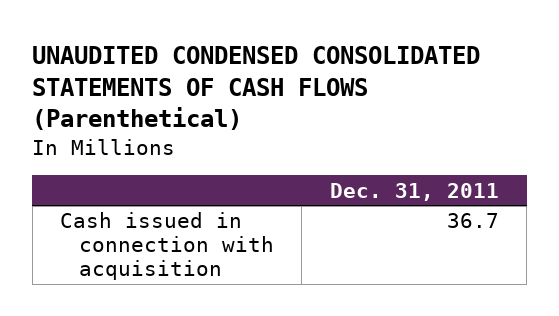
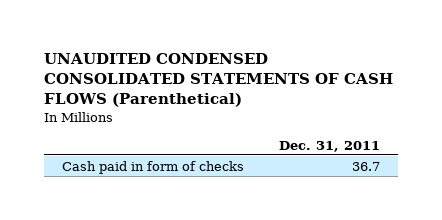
[60,212,274,281] Cash issued in connection with acquisition -> [61,160,244,174] Cash paid in form of checks

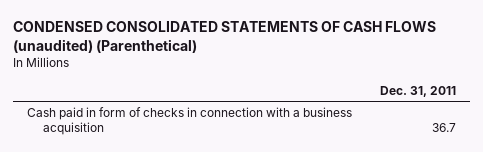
[43,52,393,108] UNAUDITED CONDENSED CONSOLIDATED STATEMENTS OF CASH FLOWS (Parenthetical) -> [13,21,437,54] CONDENSED CONSOLIDATED STATEMENTS OF CASH FLOWS (unaudited) (Parenthetical)
[61,160,244,174] Cash paid in form of checks -> [27,107,353,136] Cash paid in form of checks in connection with a business acquisition

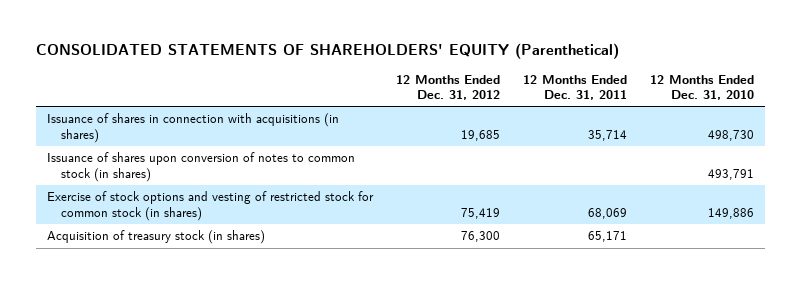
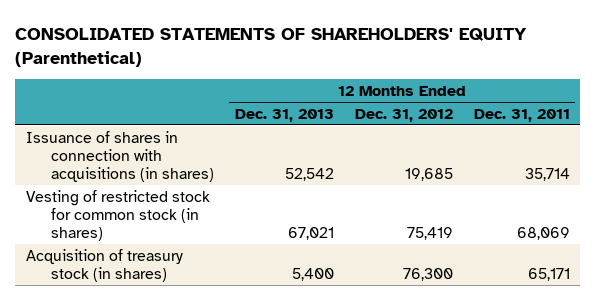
[649,74,754,100] 12 Months Ended Dec. 31, 2010 -> none
none -> [234,108,334,122] Dec. 31, 2013
[47,152,356,182] Issuance of shares upon conversion of notes to common stock (in shares) -> none
[47,191,375,221] Exercise of stock options and vesting of restricted stock for common stock (in shares) -> [25,189,210,242] Vesting of restricted stock for common stock (in shares)

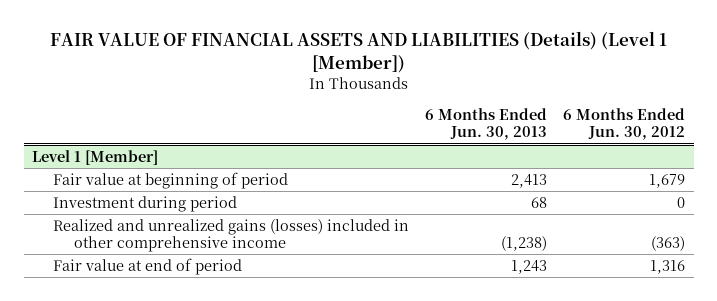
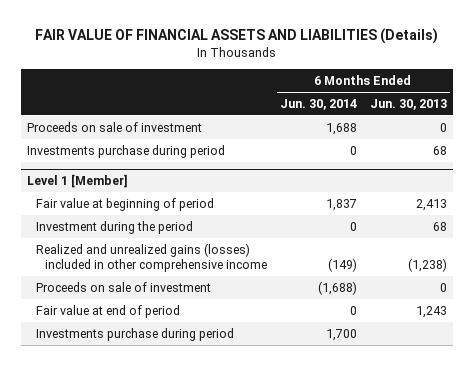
[49,31,667,74] FAIR VALUE OF FINANCIAL ASSETS AND LIABILITIES (Details) (Level 1 [Member]) -> [35,28,439,45] FAIR VALUE OF FINANCIAL ASSETS AND LIABILITIES (Details)
[563,108,686,141] 6 Months Ended Jun. 30, 2012 -> none
none -> [279,98,357,110] Jun. 30, 2014
none -> [27,121,203,132] Proceeds on sale of investment
none -> [27,144,226,158] Investments purchase during period
[53,195,238,212] Investment during period -> [36,220,194,234] Investment during the period
none -> [36,281,212,292] Proceeds on sale of investment
none -> [36,327,235,341] Investments purchase during period

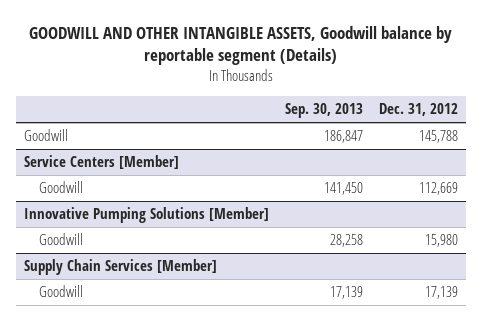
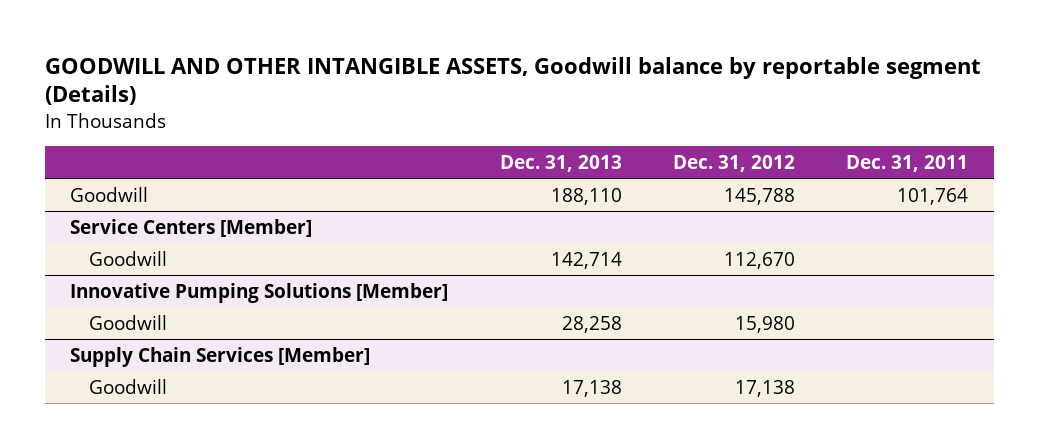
[285,103,364,119] Sep. 30, 2013 -> none
none -> [499,154,622,172] Dec. 31, 2013
none -> [845,154,968,172] Dec. 31, 2011
[419,182,459,196] 112,669 -> [723,251,795,269] 112,670
[425,286,459,300] 17,139 -> [734,379,795,397] 17,138

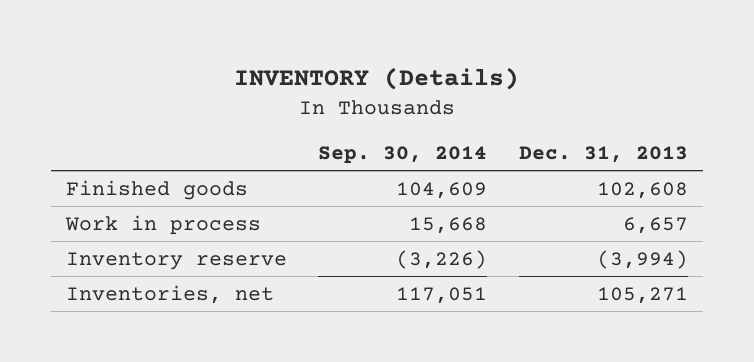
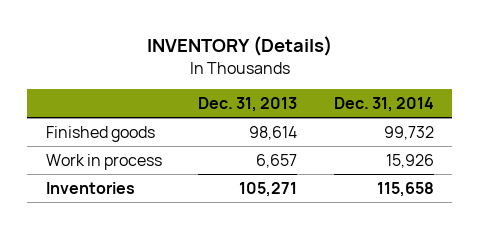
[318,146,488,165] Sep. 30, 2014 -> none
none -> [333,97,434,113] Dec. 31, 2014
[596,181,688,199] 102,608 -> [249,125,298,140] 98,614
[66,251,288,270] Inventory reserve -> none
[66,284,275,304] Inventories, net -> [45,181,135,194] Inventories

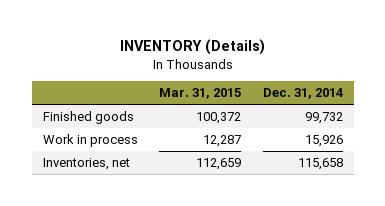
[198,97,298,113] Dec. 31, 2013 -> none
none -> [159,88,242,100] Mar. 31, 2015
[45,181,135,194] Inventories -> [42,157,130,170] Inventories, net

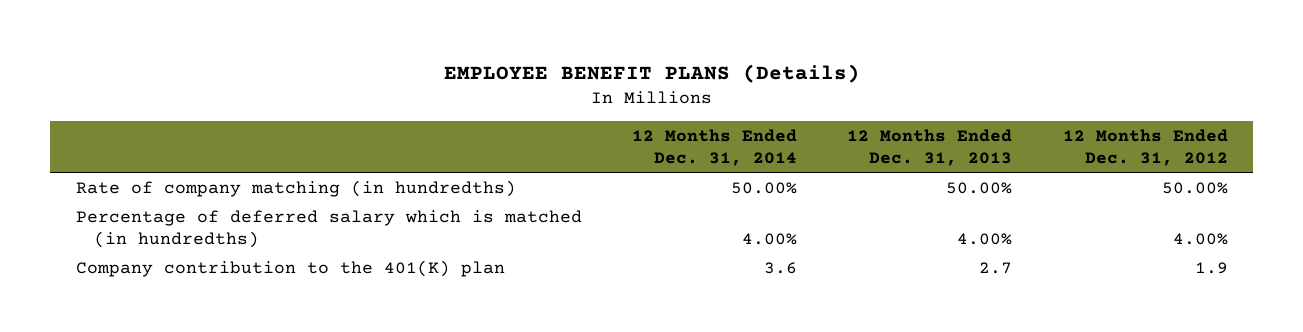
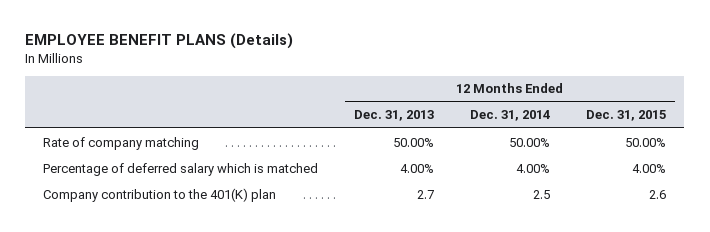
[1062,128,1228,166] 12 Months Ended Dec. 31, 2012 -> none
none -> [586,110,667,122] Dec. 31, 2015
[75,179,516,197] Rate of company matching (in hundredths) -> [43,136,200,150] Rate of company matching
[75,209,582,248] Percentage of deferred salary which is matched (in hundredths) -> [43,162,319,176] Percentage of deferred salary which is matched
[764,261,798,274] 3.6 -> [533,189,551,199] 2.5

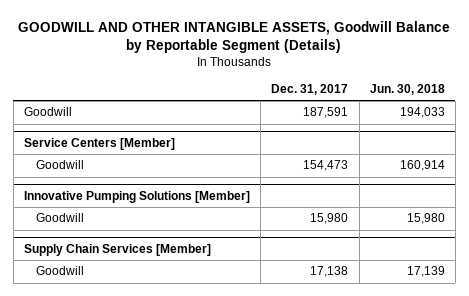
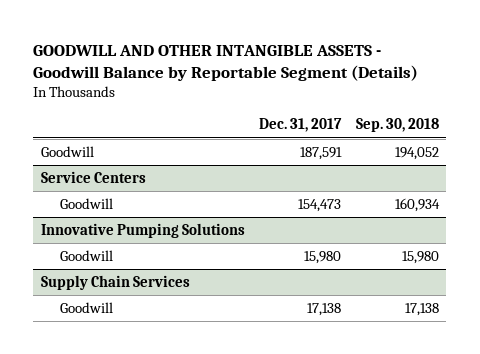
[18,20,451,53] GOODWILL AND OTHER INTANGIBLE ASSETS, Goodwill Balance by Reportable Segment (Details) -> [33,44,419,81] GOODWILL AND OTHER INTANGIBLE ASSETS - Goodwill Balance by Reportable Segment (Details)
[369,84,445,96] Jun. 30, 2018 -> none
none -> [356,118,440,133] Sep. 30, 2018
[23,137,175,150] Service Centers [Member] -> [40,171,146,184] Service Centers
[23,190,250,203] Innovative Pumping Solutions [Member] -> [40,223,245,239] Innovative Pumping Solutions
[23,243,211,256] Supply Chain Services [Member] -> [40,275,190,291] Supply Chain Services

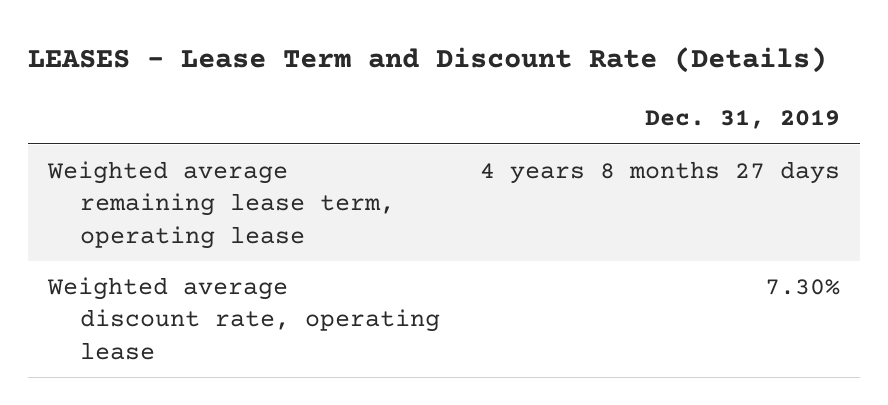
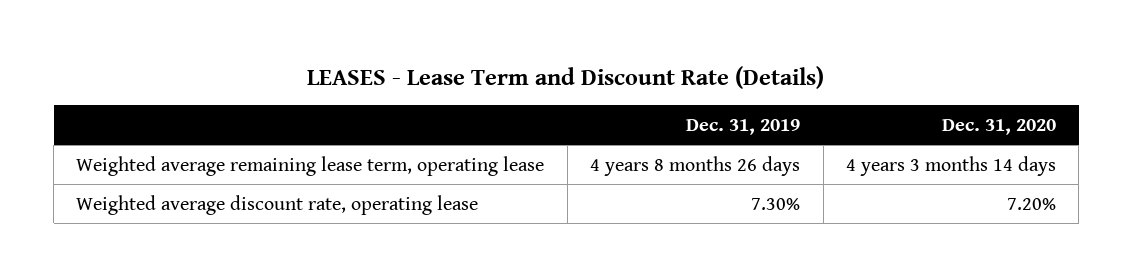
none -> [941,118,1056,135] Dec. 31, 2020
[479,161,840,185] 4 years 8 months 27 days -> [590,155,801,176] 4 years 8 months 26 days

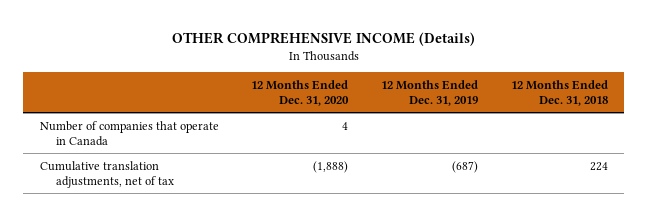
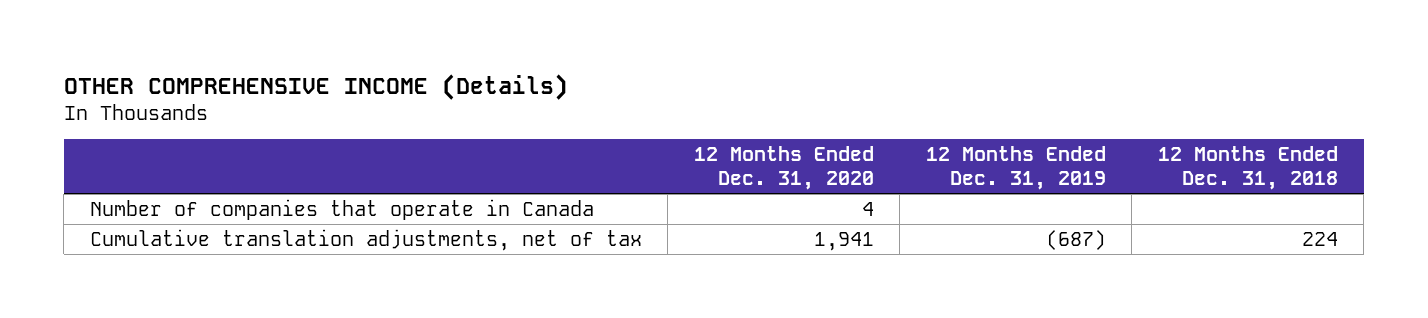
[313,160,349,173] (1,888) -> [813,231,874,251] 1,941

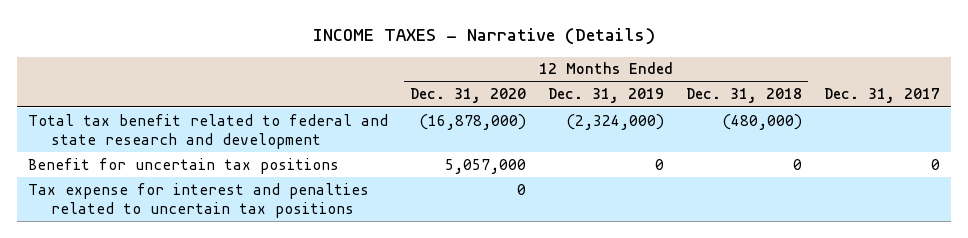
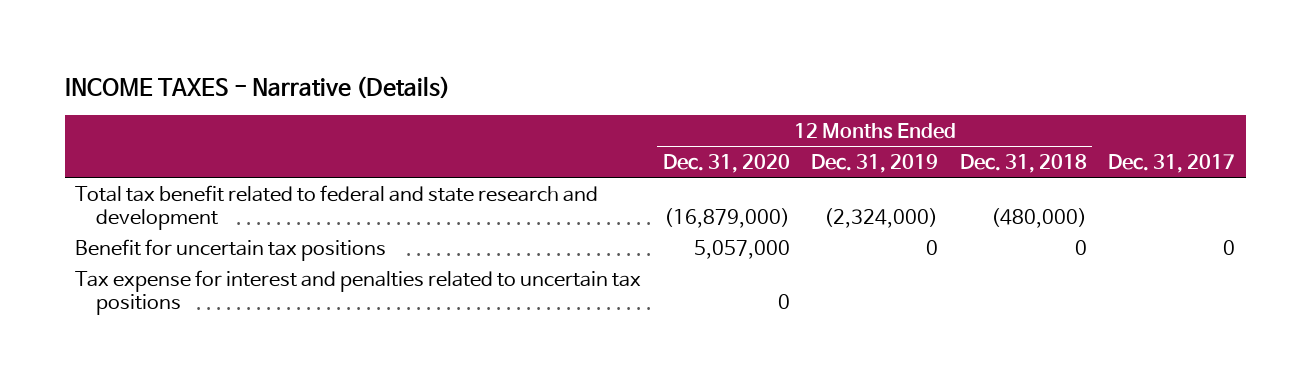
[418,113,526,130] (16,878,000) -> [663,207,790,228] (16,879,000)

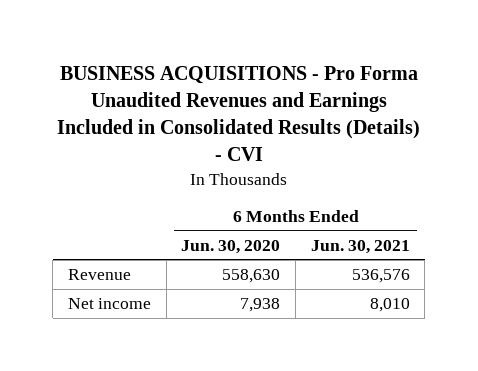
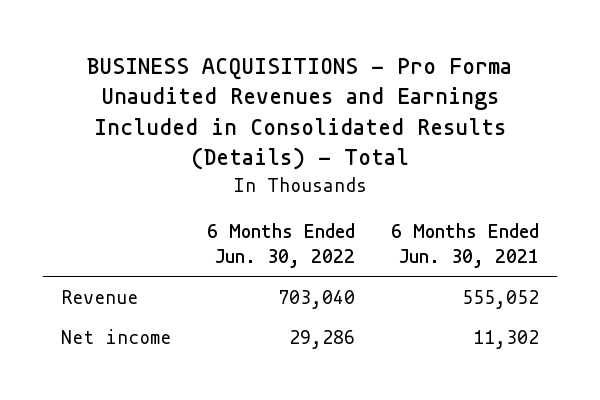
[56,65,420,161] BUSINESS ACQUISITIONS - Pro Forma Unaudited Revenues and Earnings Included in Consolidated Results (Details) - CVI -> [87,57,513,171] BUSINESS ACQUISITIONS - Pro Forma Unaudited Revenues and Earnings Included in Consolidated Results (Details) - Total
[181,239,281,254] Jun. 30, 2020 -> none
none -> [207,223,356,269] 6 Months Ended Jun. 30, 2022
[351,269,410,284] 536,576 -> [462,289,540,309] 555,052
[369,298,410,313] 8,010 -> [473,329,540,349] 11,302

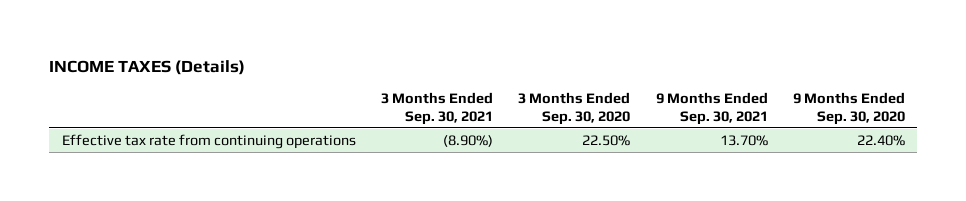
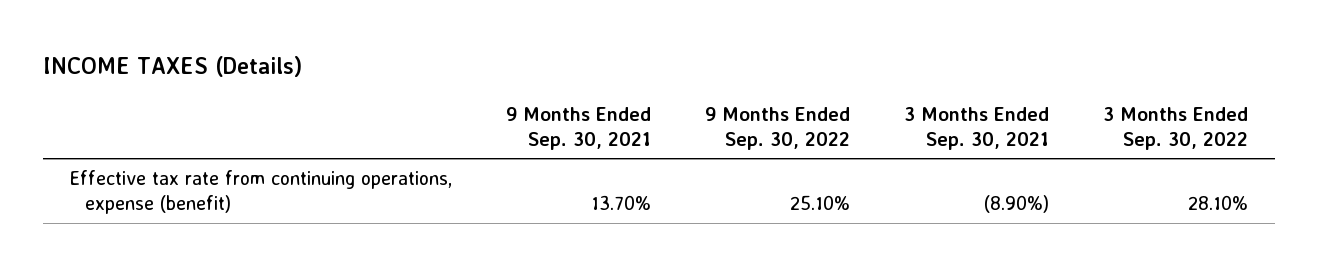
[518,91,631,125] 3 Months Ended Sep. 30, 2020 -> none
[792,91,905,125] 9 Months Ended Sep. 30, 2020 -> none
none -> [705,106,851,150] 9 Months Ended Sep. 30, 2022
none -> [1103,106,1249,150] 3 Months Ended Sep. 30, 2022
[61,134,356,150] Effective tax rate from continuing operations -> [70,170,453,215] Effective tax rate from continuing operations, expense (benefit)

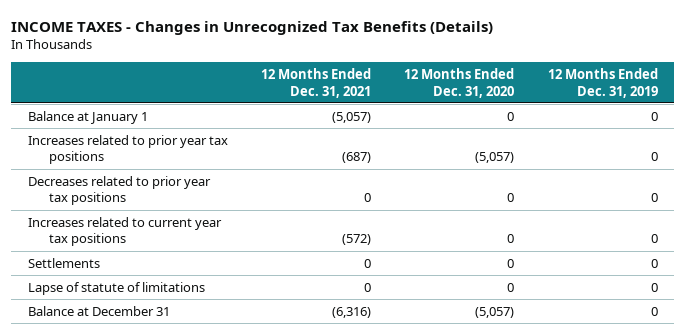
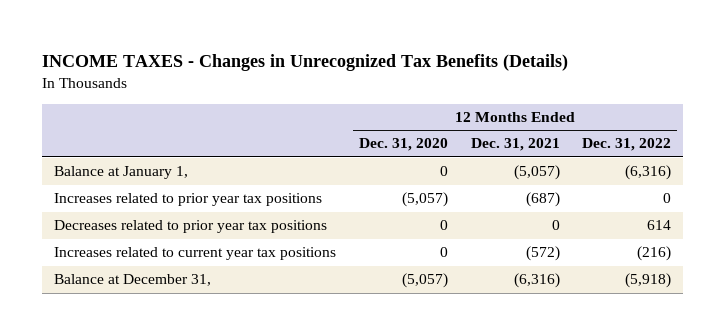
[547,68,658,98] 12 Months Ended Dec. 31, 2019 -> none
none -> [582,138,672,152] Dec. 31, 2022
[27,110,148,124] Balance at January 1 -> [53,166,188,180] Balance at January 1,
[27,257,100,268] Settlements -> none
[27,281,205,295] Lapse of statute of limitations -> none
[27,305,170,316] Balance at December 31 -> [53,274,211,287] Balance at December 31,

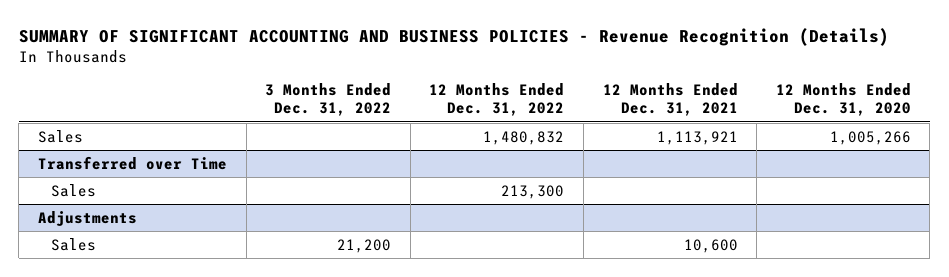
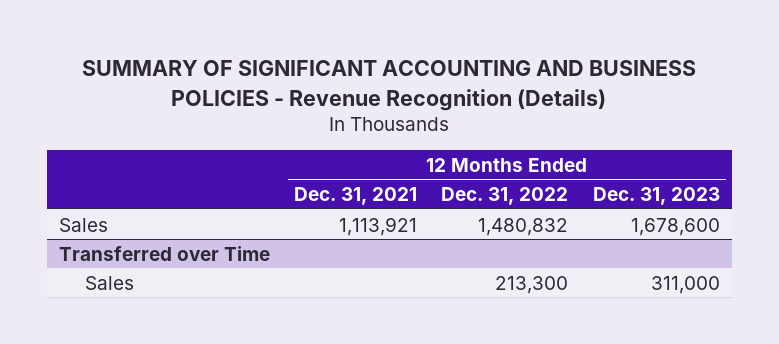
[265,83,392,117] 3 Months Ended Dec. 31, 2022 -> none
[775,83,911,117] 12 Months Ended Dec. 31, 2020 -> none
none -> [592,186,720,205] Dec. 31, 2023
[38,210,138,226] Adjustments -> none
[51,237,97,251] Sales -> none

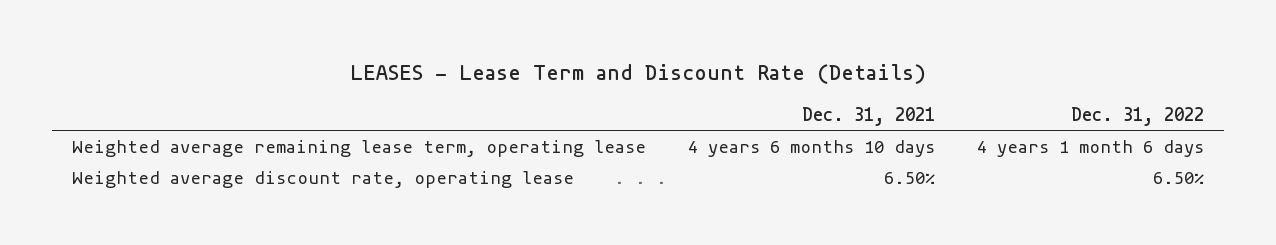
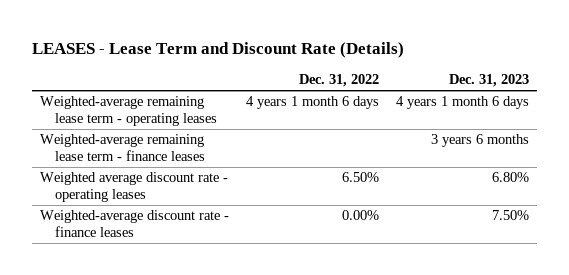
[801,106,935,126] Dec. 31, 2021 -> none
none -> [448,74,529,88] Dec. 31, 2023
[72,140,647,158] Weighted average remaining lease term, operating lease -> [39,96,217,127] Weighted-average remaining lease term - operating leases
none -> [39,134,205,162] Weighted-average remaining lease term - finance leases
[72,171,575,189] Weighted average discount rate, operating lease -> [39,172,228,203] Weighted average discount rate - operating leases
none -> [39,210,229,238] Weighted-average discount rate - finance leases

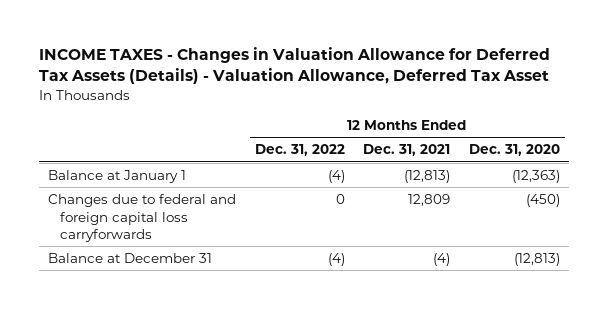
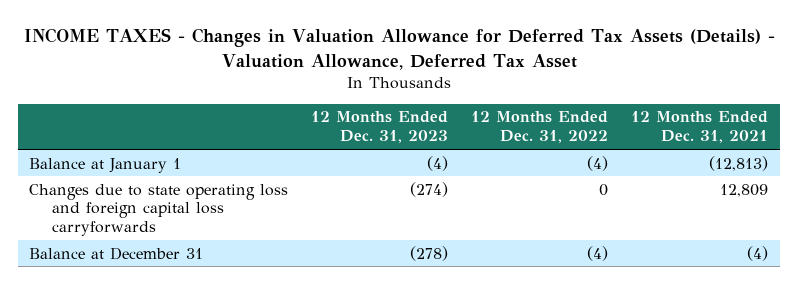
[468,144,560,157] Dec. 31, 2020 -> none
none -> [311,111,449,144] 12 Months Ended Dec. 31, 2023
[47,193,236,243] Changes due to federal and foreign capital loss carryforwards -> [29,183,289,237] Changes due to state operating loss and foreign capital loss carryforwards

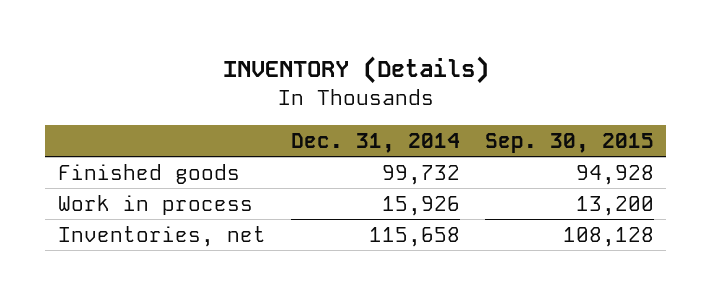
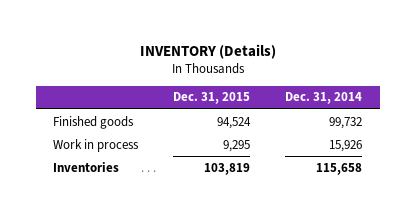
[484,132,654,153] Sep. 30, 2015 -> none
none -> [173,92,251,105] Dec. 31, 2015
[57,225,266,247] Inventories, net -> [53,161,120,172] Inventories

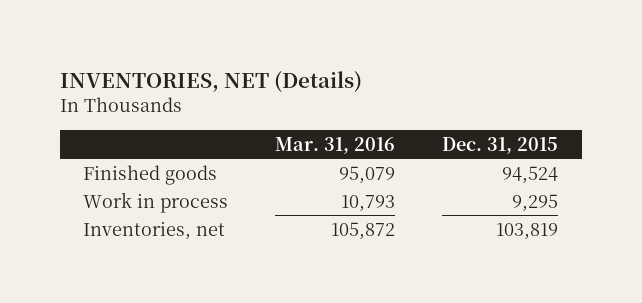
[139,43,276,59] INVENTORY (Details) -> [59,70,362,93] INVENTORIES, NET (Details)
[285,92,363,105] Dec. 31, 2014 -> none
none -> [275,136,396,154] Mar. 31, 2016
[53,161,120,172] Inventories -> [83,220,226,240] Inventories, net

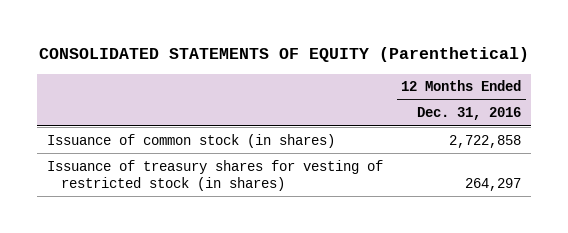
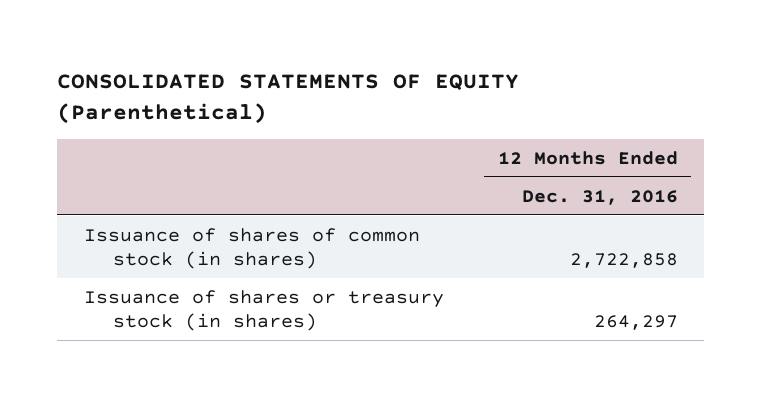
[46,133,335,148] Issuance of common stock (in shares) -> [84,227,421,269] Issuance of shares of common stock (in shares)
[46,159,383,191] Issuance of treasury shares for vesting of restricted stock (in shares) -> [84,289,445,331] Issuance of shares or treasury stock (in shares)

